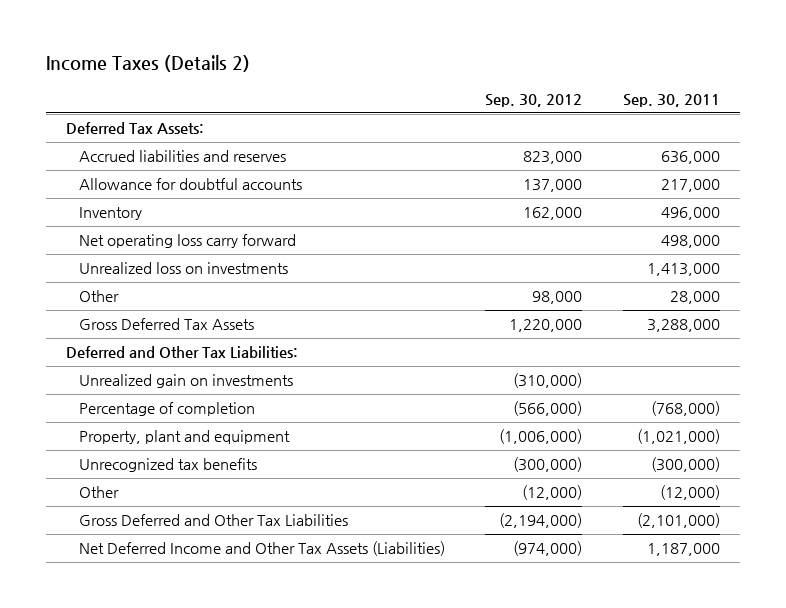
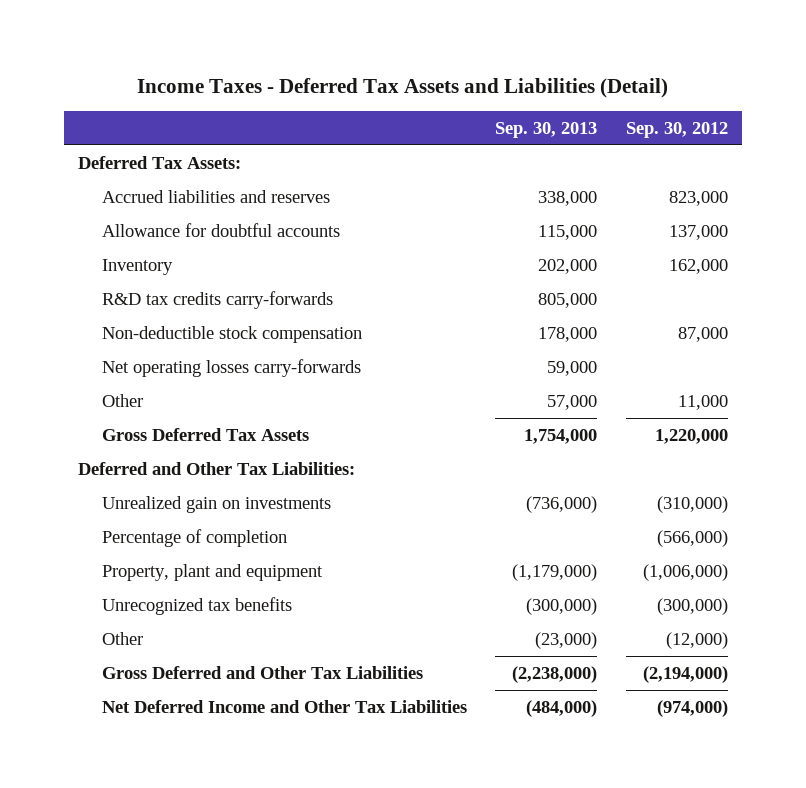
[45,55,250,73] Income Taxes (Details 2) -> [137,77,669,98] Income Taxes - Deferred Tax Assets and Liabilities (Detail)
[622,93,720,107] Sep. 30, 2011 -> none
none -> [495,122,598,139] Sep. 30, 2013
[78,262,288,275] Unrealized loss on investments -> none
none -> [101,290,333,309] R&D tax credits carry-forwards
none -> [101,325,362,343] Non-deductible stock compensation
[78,234,296,249] Net operating loss carry forward -> [101,358,361,377] Net operating losses carry-forwards
[532,291,583,305] 98,000 -> [677,394,728,410] 11,000
[78,541,445,557] Net Deferred Income and Other Tax Assets (Liabilities) -> [101,699,467,713] Net Deferred Income and Other Tax Liabilities

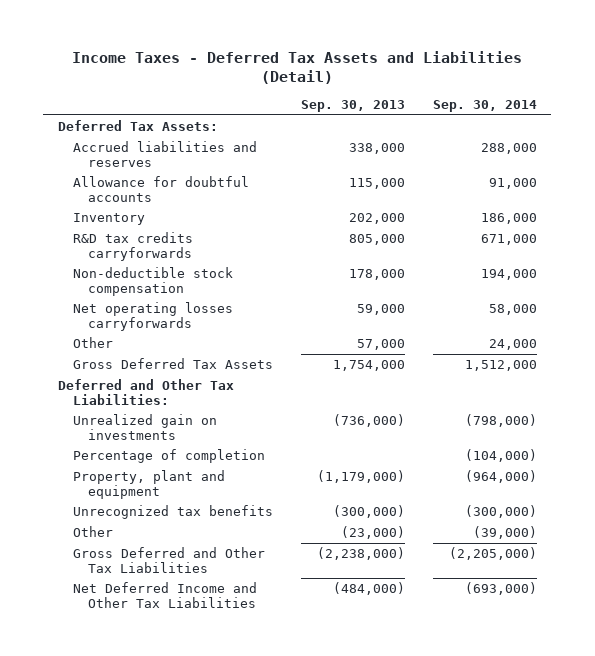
[625,122,728,139] Sep. 30, 2012 -> none
none -> [433,100,538,113] Sep. 30, 2014
[101,290,333,309] R&D tax credits carry-forwards -> [72,231,193,261] R&D tax credits carryforwards
[101,358,361,377] Net operating losses carry-forwards -> [72,301,233,331] Net operating losses carryforwards

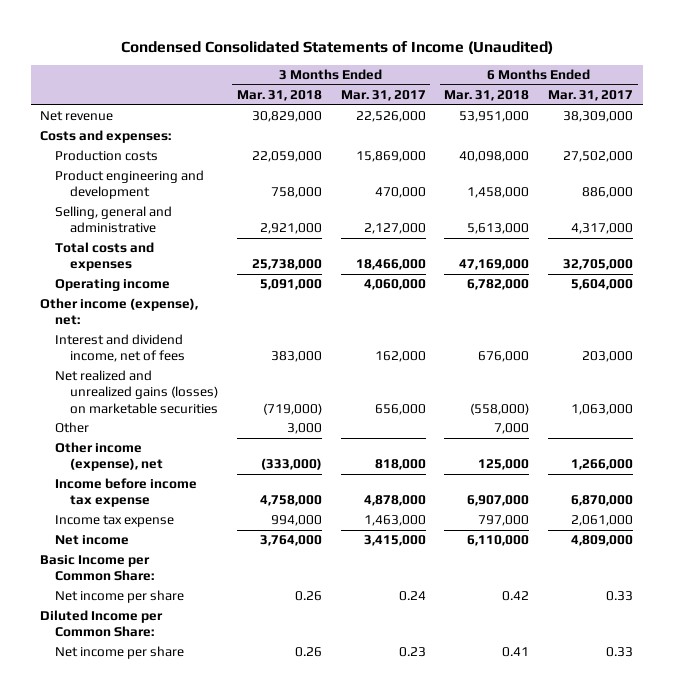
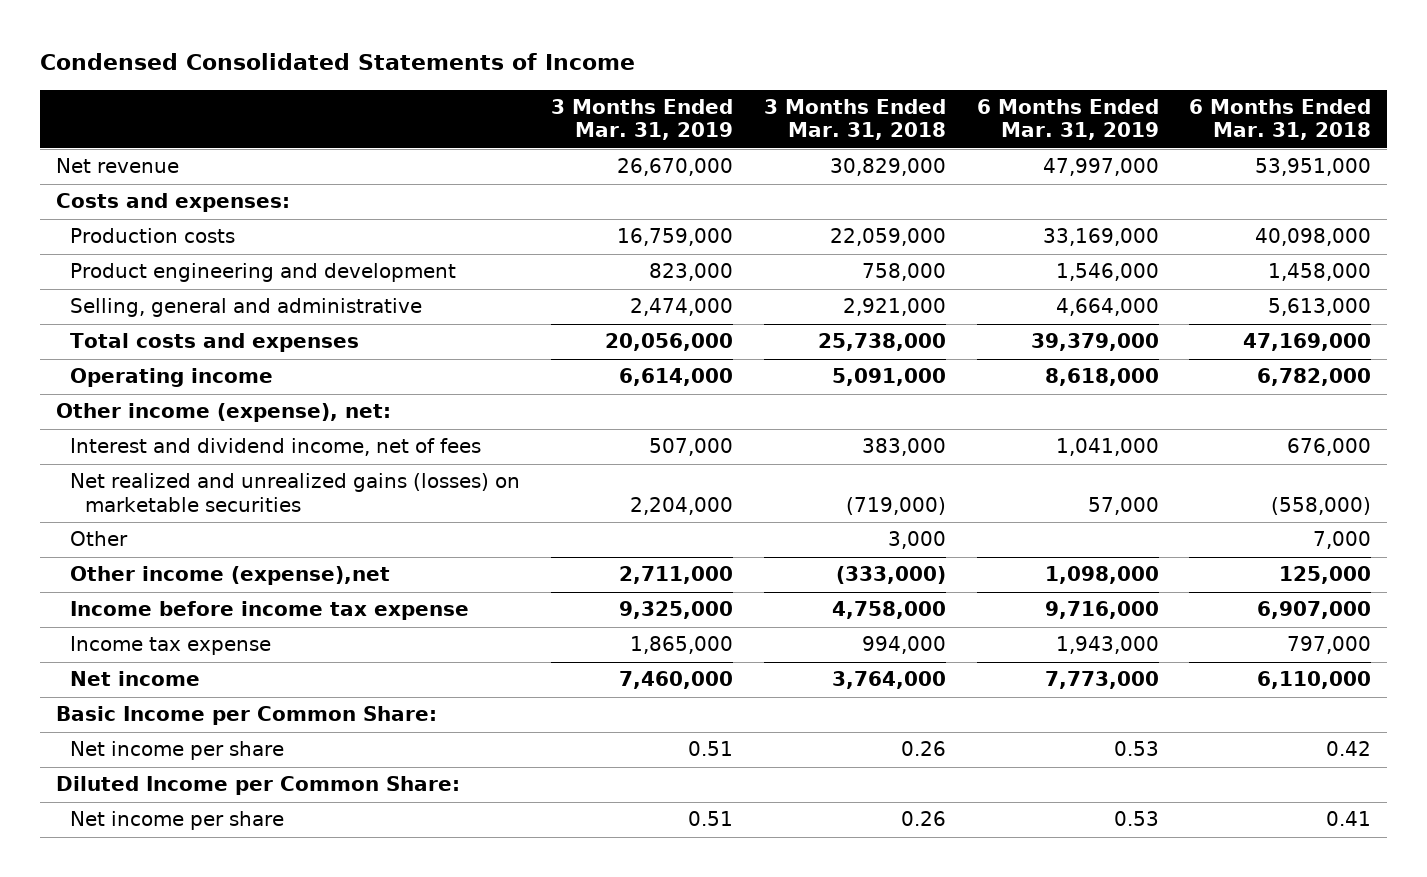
[120,40,553,54] Condensed Consolidated Statements of Income (Unaudited) -> [40,53,636,71] Condensed Consolidated Statements of Income
[340,90,426,102] Mar. 31, 2017 -> none
[548,90,634,102] Mar. 31, 2017 -> none
none -> [550,99,733,141] 3 Months Ended Mar. 31, 2019
none -> [976,99,1159,141] 6 Months Ended Mar. 31, 2019
[55,442,164,472] Other income (expense), net -> [70,566,391,586] Other income (expense),net

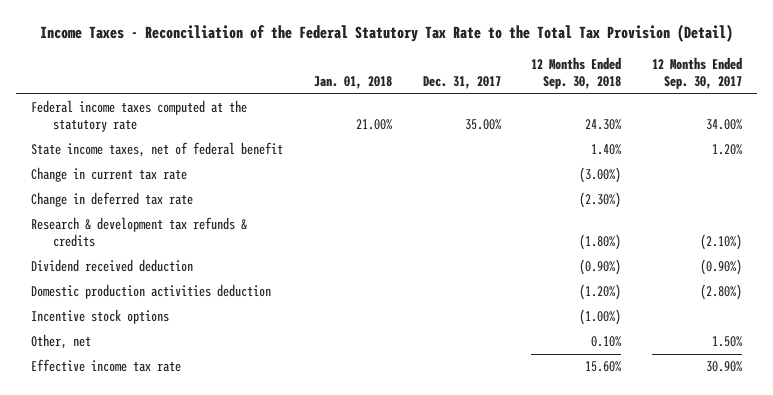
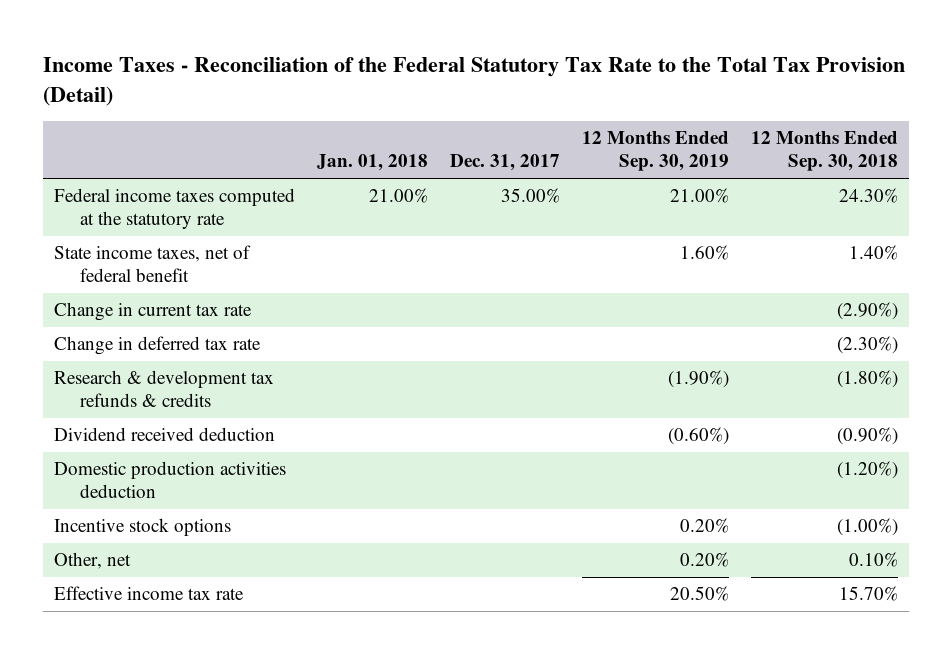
[651,57,742,90] 12 Months Ended Sep. 30, 2017 -> none
none -> [581,131,729,172] 12 Months Ended Sep. 30, 2019
[579,167,622,184] (3.00%) -> [836,302,898,321] (2.90%)
[585,361,622,373] 15.60% -> [838,586,898,602] 15.70%

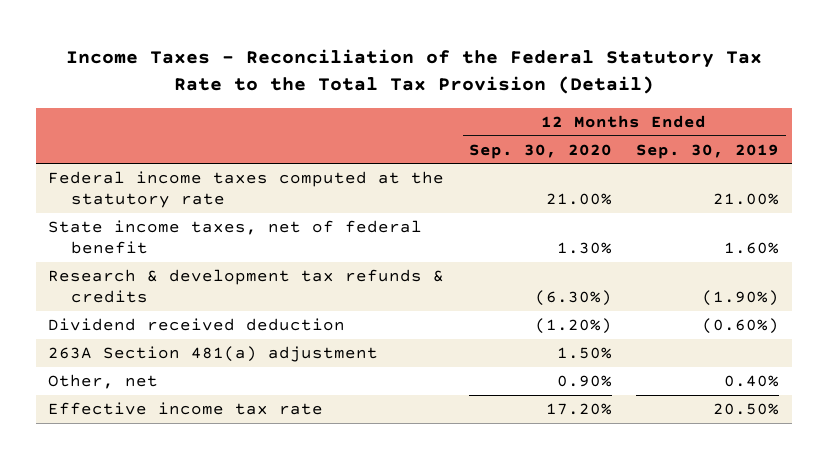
[316,154,428,172] Jan. 01, 2018 -> none
[449,154,560,172] Dec. 31, 2017 -> none
[750,131,898,172] 12 Months Ended Sep. 30, 2018 -> none
none -> [468,143,612,159] Sep. 30, 2020
[53,302,252,322] Change in current tax rate -> none
[53,336,261,356] Change in deferred tax rate -> none
[53,461,286,499] Domestic production activities deduction -> none
[53,518,231,537] Incentive stock options -> none
none -> [48,346,379,363] 263A Section 481(a) adjustment
[679,552,729,568] 0.20% -> [724,375,780,388] 0.40%

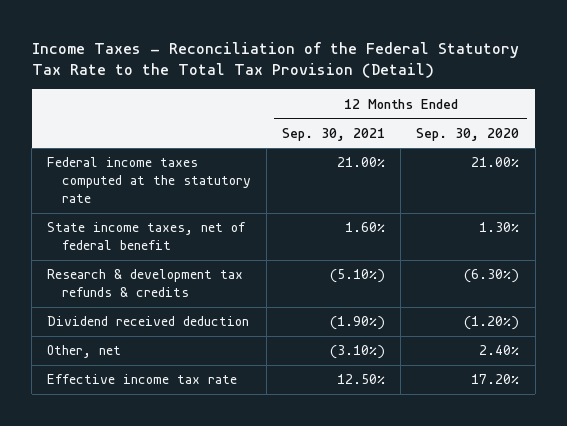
[636,143,780,159] Sep. 30, 2019 -> none
none -> [282,127,386,141] Sep. 30, 2021
[48,346,379,363] 263A Section 481(a) adjustment -> none
[556,375,612,388] 0.90% -> [479,345,520,356] 2.40%

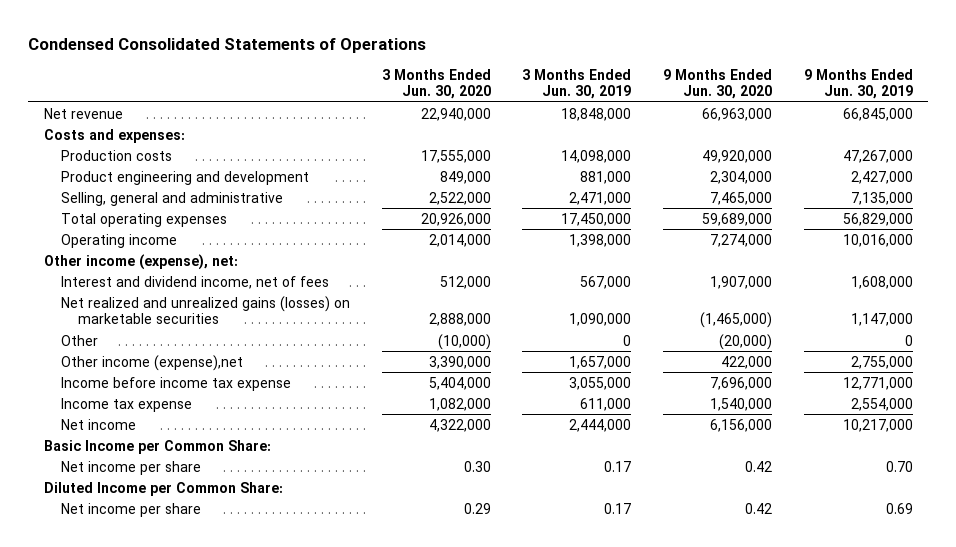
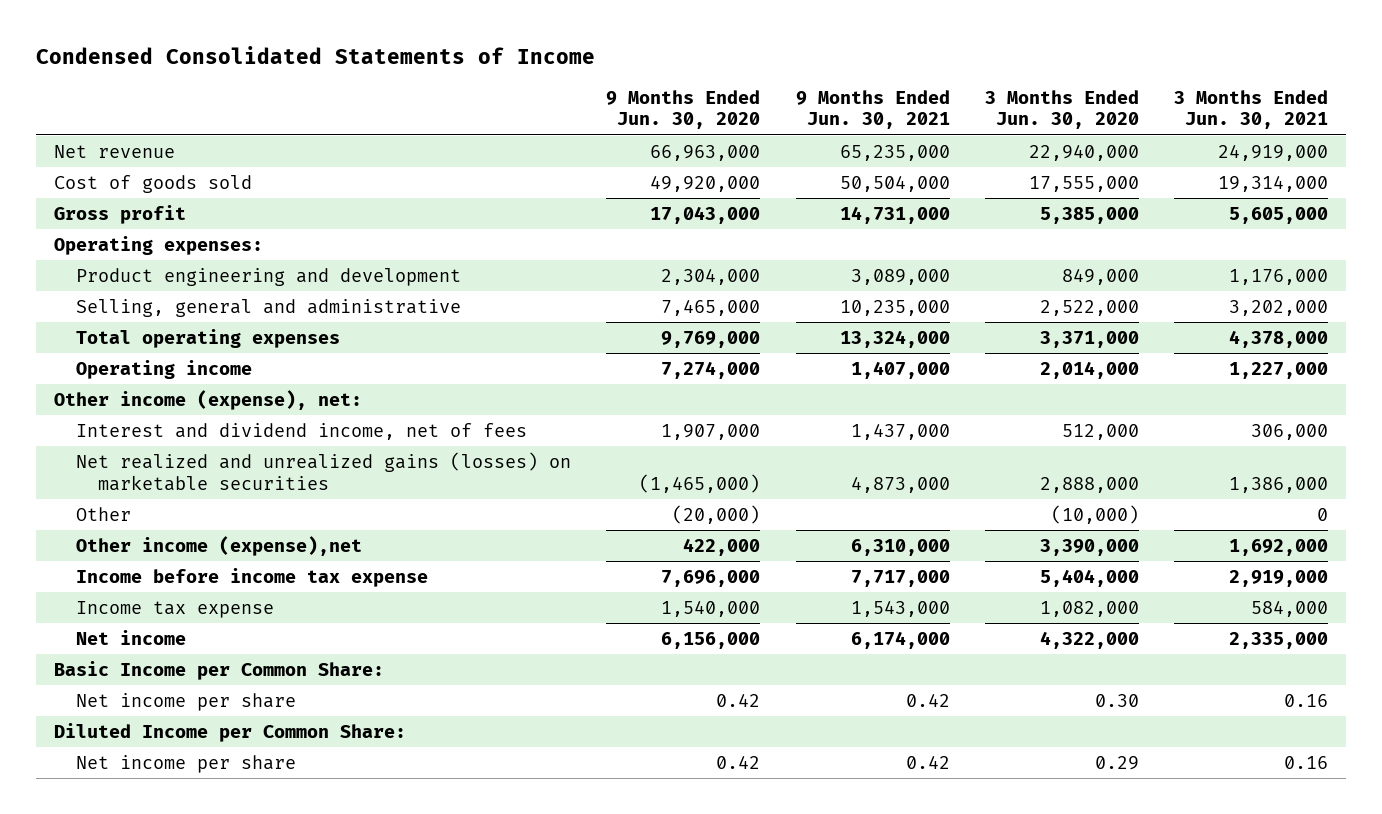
[28,38,427,54] Condensed Consolidated Statements of Operations -> [36,45,596,64] Condensed Consolidated Statements of Income
[522,68,632,100] 3 Months Ended Jun. 30, 2019 -> none
[803,68,913,100] 9 Months Ended Jun. 30, 2019 -> none
none -> [795,89,950,130] 9 Months Ended Jun. 30, 2021
none -> [1174,89,1329,130] 3 Months Ended Jun. 30, 2021
[43,128,185,143] Costs and expenses: -> none
[60,149,172,161] Production costs -> [53,174,252,193] Cost of goods sold
none -> [53,204,186,224] Gross profit
none -> [53,235,263,255] Operating expenses:
[420,212,491,226] 20,926,000 -> [1040,330,1140,348] 3,371,000
[701,212,772,226] 59,689,000 -> [661,330,761,348] 9,769,000

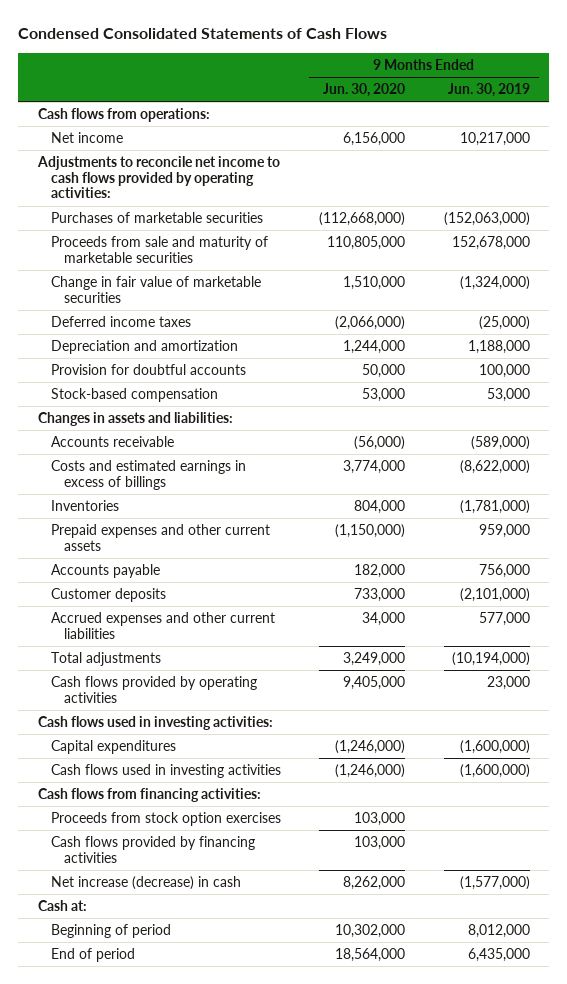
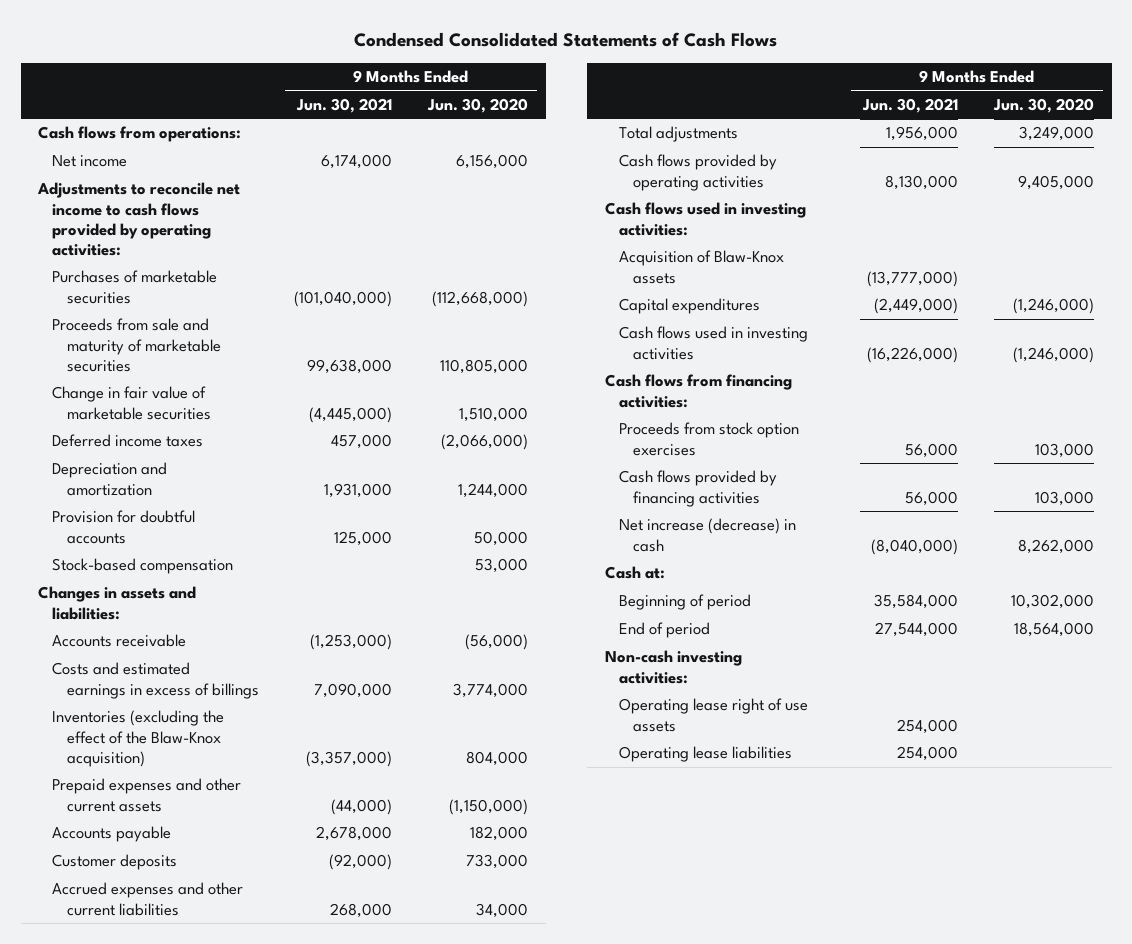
[447,83,530,98] Jun. 30, 2019 -> none
none -> [296,97,393,113] Jun. 30, 2021
[50,499,119,511] Inventories -> [52,710,225,767] Inventories (excluding the effect of the Blaw-Knox acquisition)
none -> [618,250,784,284] Acquisition of Blaw-Knox assets
none -> [604,650,742,684] Non-cash investing activities:
none -> [618,698,808,732] Operating lease right of use assets
none -> [618,746,792,763] Operating lease liabilities

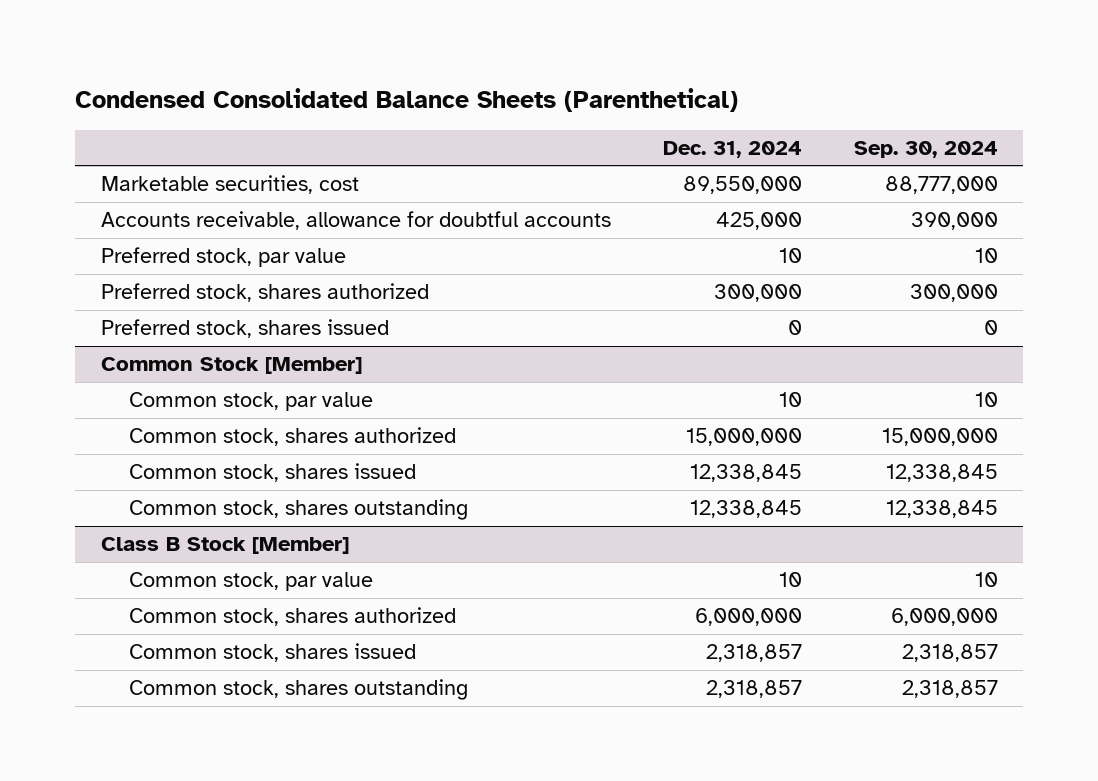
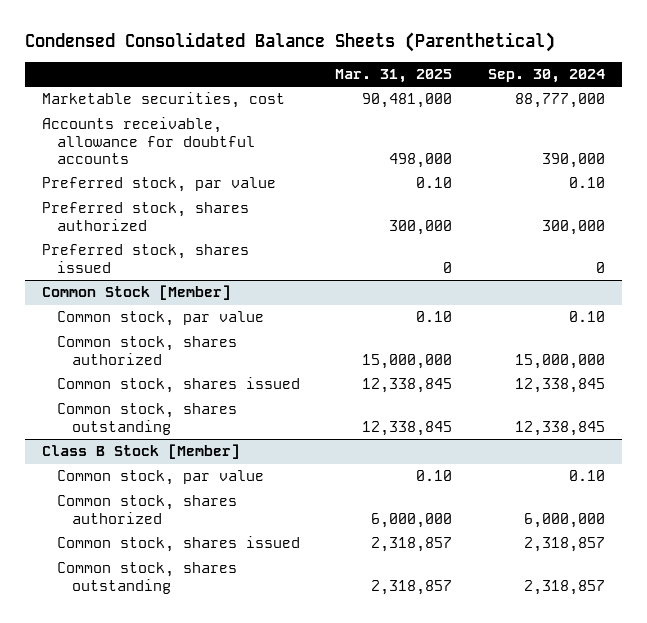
[662,140,802,158] Dec. 31, 2024 -> none
none -> [335,68,453,83] Mar. 31, 2025
[974,248,998,264] 10 -> [568,177,605,189] 0.10
[974,392,998,408] 10 -> [568,311,605,323] 0.10
[974,572,998,588] 10 -> [568,470,605,482] 0.10

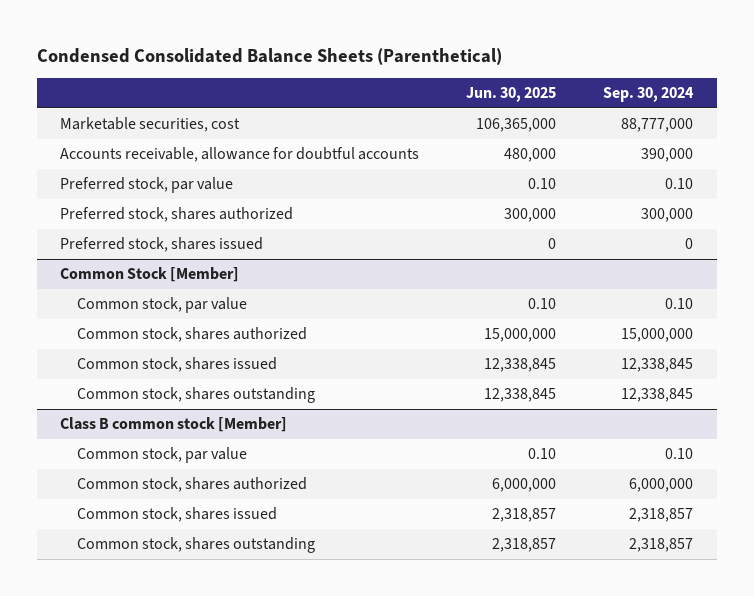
[335,68,453,83] Mar. 31, 2025 -> none
none -> [466,87,557,103] Jun. 30, 2025
[42,444,241,460] Class B Stock [Member] -> [60,417,288,433] Class B common stock [Member]

